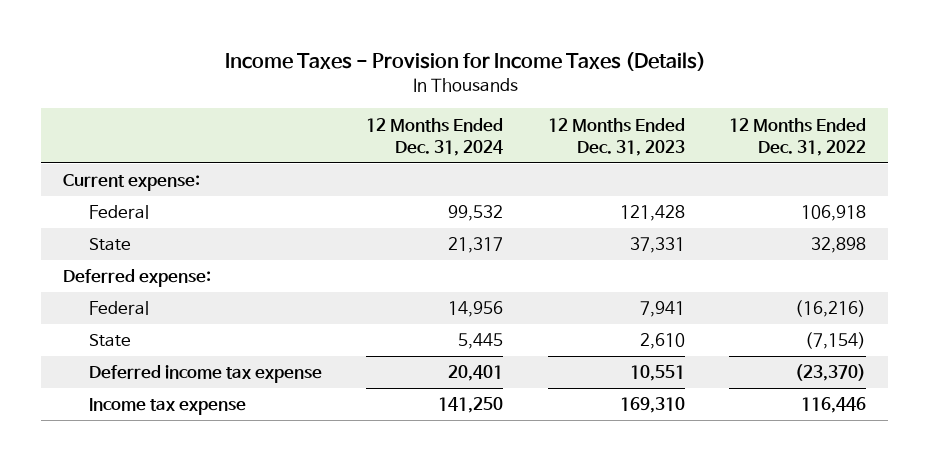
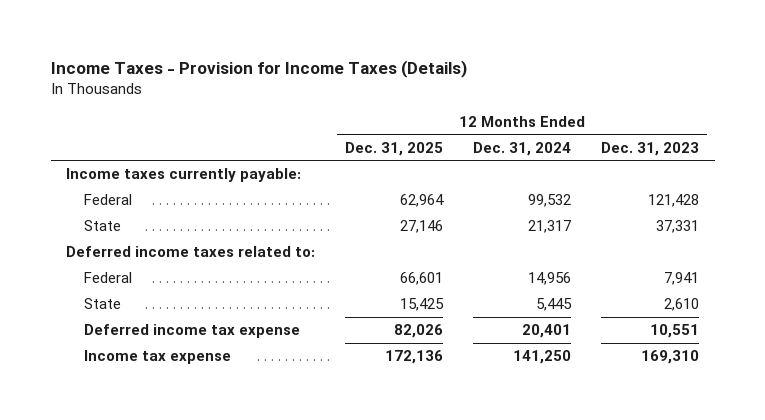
[729,117,867,156] 12 Months Ended Dec. 31, 2022 -> none
none -> [344,141,443,156] Dec. 31, 2025
[63,174,201,192] Current expense: -> [65,168,301,183] Income taxes currently payable:
[63,269,212,288] Deferred expense: -> [65,246,315,258] Deferred income taxes related to:

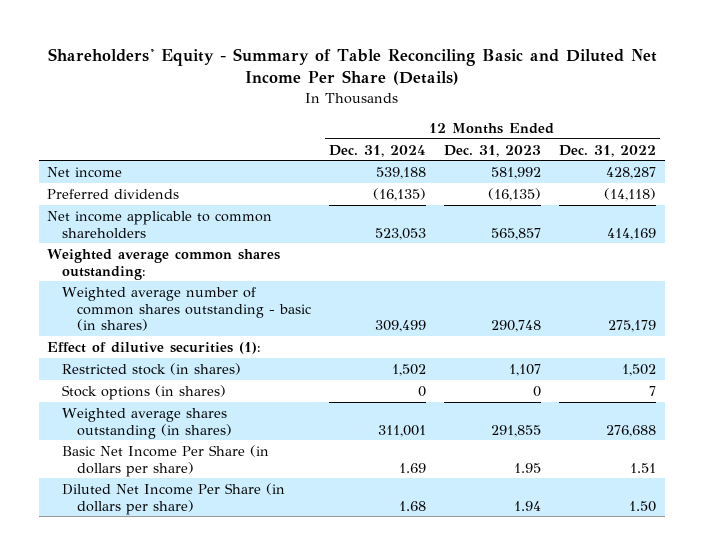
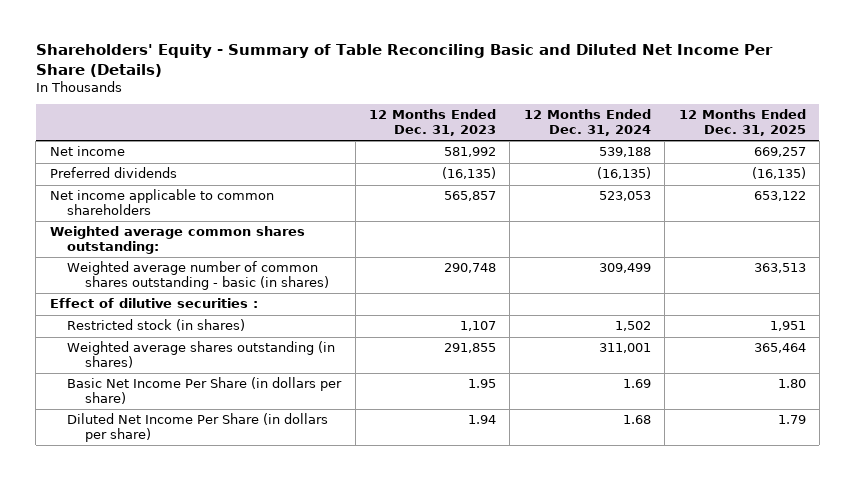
[558,144,656,157] Dec. 31, 2022 -> none
none -> [678,109,806,137] 12 Months Ended Dec. 31, 2025
[47,341,262,354] Effect of dilutive securities (1): -> [49,298,258,309] Effect of dilutive securities :
[62,384,227,400] Stock options (in shares) -> none

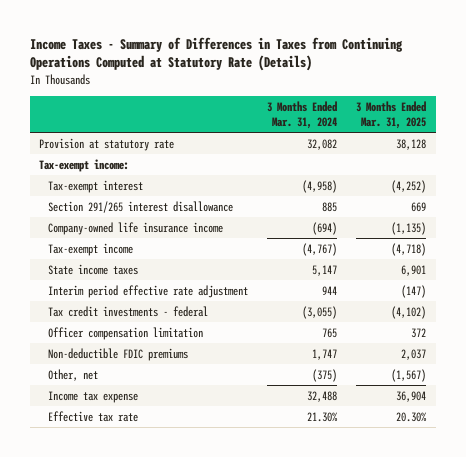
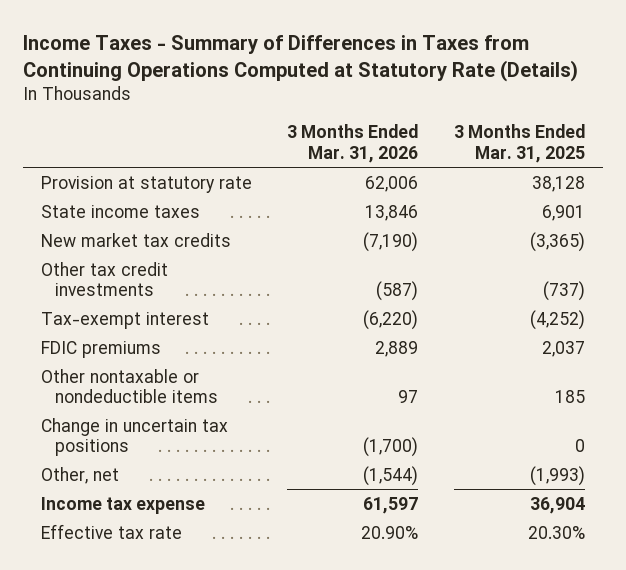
[267,100,338,129] 3 Months Ended Mar. 31, 2024 -> none
none -> [287,124,419,163] 3 Months Ended Mar. 31, 2026
[39,158,130,172] Tax-exempt income: -> none
[48,200,234,213] Section 291/265 interest disallowance -> none
[48,221,224,235] Company-owned life insurance income -> none
[48,242,134,256] Tax-exempt income -> none
[48,284,249,298] Interim period effective rate adjustment -> none
[48,326,204,340] Officer compensation limitation -> none
none -> [40,232,231,247] New market tax credits
[48,305,209,317] Tax credit investments - federal -> [40,261,168,297] Other tax credit investments
[391,305,427,319] (4,102) -> [542,281,585,302] (737)
[48,179,144,193] Tax-exempt interest -> [40,311,209,329] Tax-exempt interest
[48,347,189,361] Non-deductible FDIC premiums -> [40,340,161,358] FDIC premiums
none -> [40,368,218,404] Other nontaxable or nondeductible items
none -> [40,417,228,457] Change in uncertain tax positions
[391,368,427,382] (1,567) -> [529,465,585,486] (1,993)

